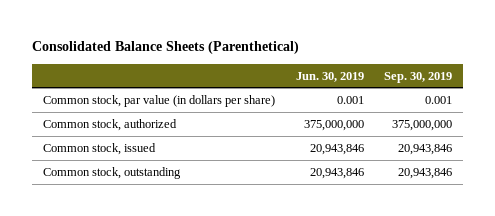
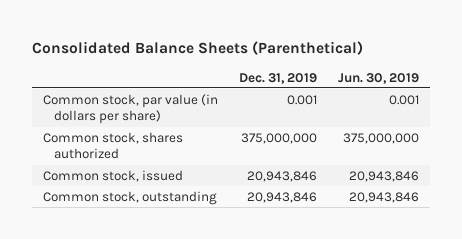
[384,71,453,83] Sep. 30, 2019 -> none
none -> [238,72,317,84] Dec. 31, 2019
[42,118,177,131] Common stock, authorized -> [42,131,183,160] Common stock, shares authorized

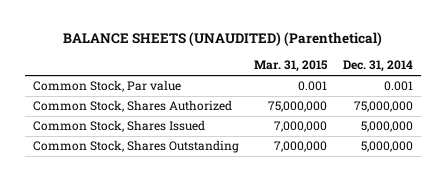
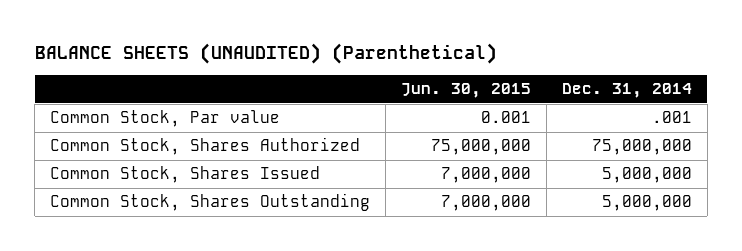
[254,60,329,73] Mar. 31, 2015 -> none
none -> [401,83,532,99] Jun. 30, 2015
[384,81,414,92] 0.001 -> [651,111,692,124] .001

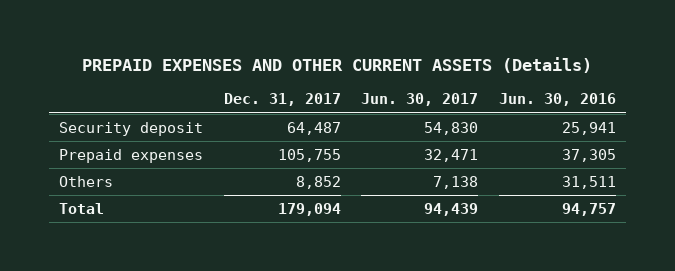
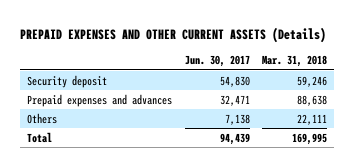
[223,93,341,107] Dec. 31, 2017 -> none
[498,93,616,107] Jun. 30, 2016 -> none
none -> [262,54,328,67] Mar. 31, 2018
[59,148,204,163] Prepaid expenses -> [26,93,172,107] Prepaid expenses and advances

